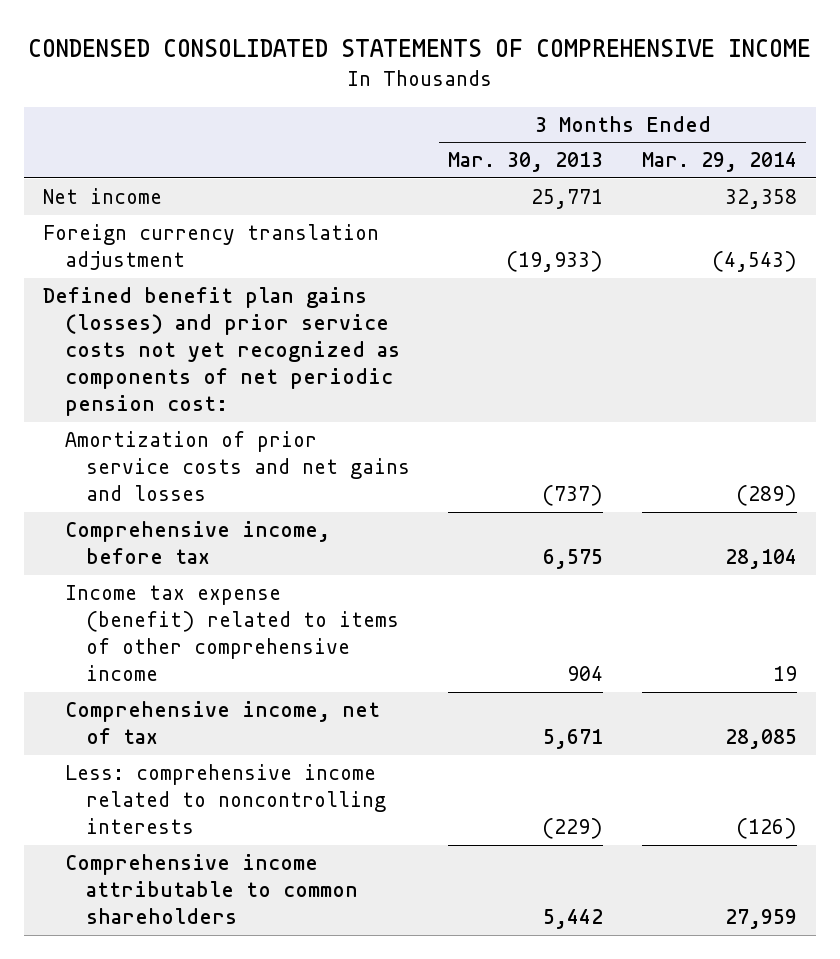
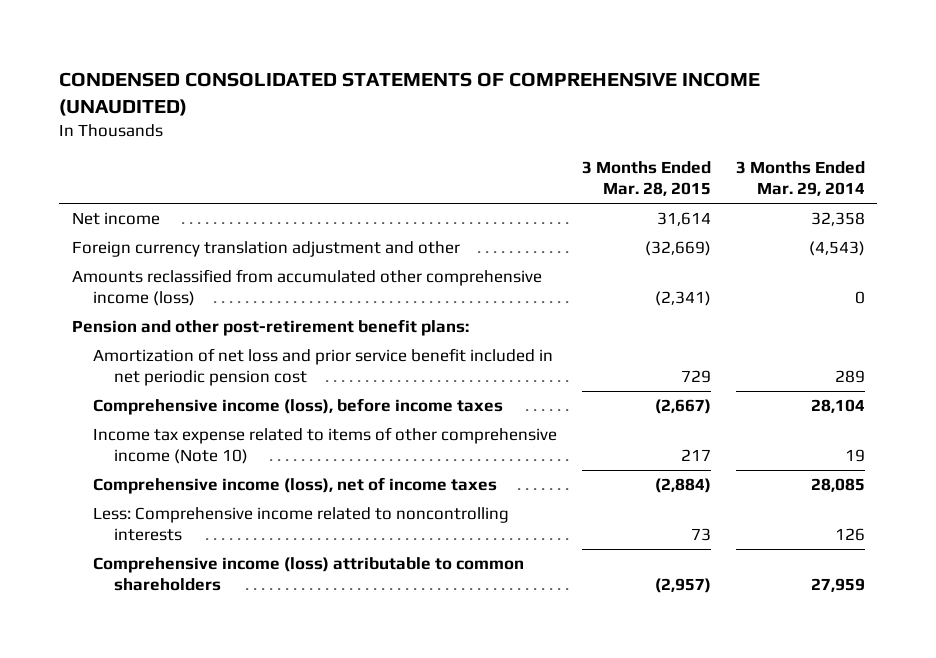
[27,39,811,58] CONDENSED CONSOLIDATED STATEMENTS OF COMPREHENSIVE INCOME -> [59,72,761,116] CONDENSED CONSOLIDATED STATEMENTS OF COMPREHENSIVE INCOME (UNAUDITED)
[448,152,604,173] Mar. 30, 2013 -> none
none -> [581,161,711,197] 3 Months Ended Mar. 28, 2015
[43,224,380,271] Foreign currency translation adjustment -> [71,240,460,257] Foreign currency translation adjustment and other
none -> [71,268,542,307] Amounts reclassified from accumulated other comprehensive income (loss)
[43,287,400,417] Defined benefit plan gains (losses) and prior service costs not yet recognized as components of net periodic pension cost: -> [71,318,469,336] Pension and other post-retirement benefit plans:
[64,431,411,502] Amortization of prior service costs and net gains and losses -> [92,347,553,387] Amortization of net loss and prior service benefit included in net periodic pension cost
[735,485,797,507] (289) -> [834,370,865,384] 289
[64,521,330,565] Comprehensive income, before tax -> [92,397,503,415] Comprehensive income (loss), before income taxes
[64,585,400,682] Income tax expense (benefit) related to items of other comprehensive income -> [92,426,557,465] Income tax expense related to items of other comprehensive income (Note 10)
[64,701,380,745] Comprehensive income, net of tax -> [92,476,497,494] Comprehensive income (loss), net of income taxes
[64,764,387,835] Less: comprehensive income related to noncontrolling interests -> [92,506,509,542] Less: Comprehensive income related to noncontrolling interests
[735,818,797,840] (126) -> [834,528,865,542] 126
[64,854,359,925] Comprehensive income attributable to common shareholders -> [92,556,524,592] Comprehensive income (loss) attributable to common shareholders

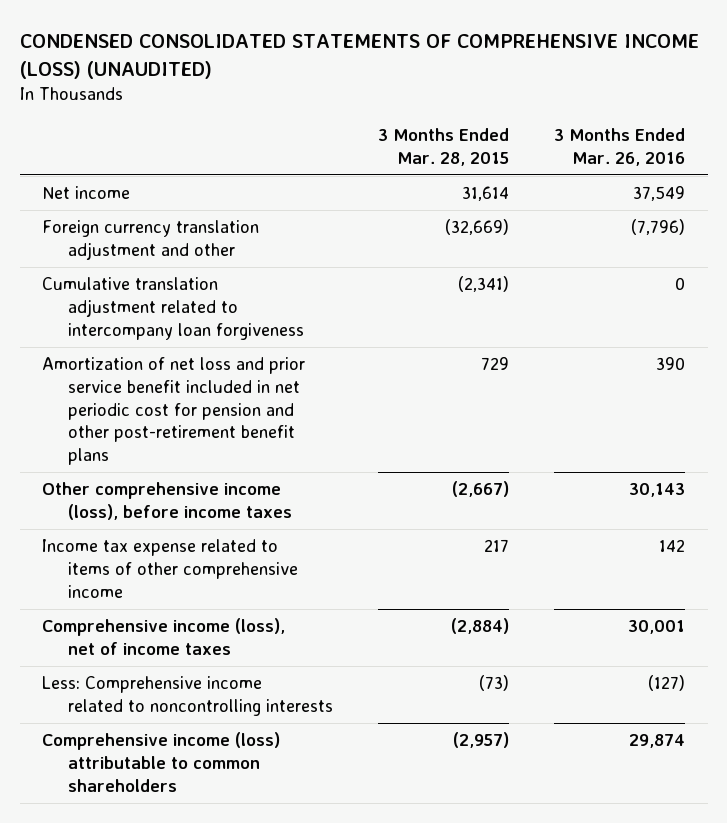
[59,72,761,116] CONDENSED CONSOLIDATED STATEMENTS OF COMPREHENSIVE INCOME (UNAUDITED) -> [19,33,699,79] CONDENSED CONSOLIDATED STATEMENTS OF COMPREHENSIVE INCOME (LOSS) (UNAUDITED)
[735,161,865,197] 3 Months Ended Mar. 29, 2014 -> none
none -> [554,128,686,166] 3 Months Ended Mar. 26, 2016
[71,318,469,336] Pension and other post-retirement benefit plans: -> none
[71,268,542,307] Amounts reclassified from accumulated other comprehensive income (loss) -> [42,277,305,340] Cumulative translation adjustment related to intercompany loan forgiveness
[92,347,553,387] Amortization of net loss and prior service benefit included in net periodic pension cost -> [42,357,306,465] Amortization of net loss and prior service benefit included in net periodic cost for pension and other post-retirement benefit plans
[92,397,503,415] Comprehensive income (loss), before income taxes -> [42,482,293,520] Other comprehensive income (loss), before income taxes
[92,426,557,465] Income tax expense related to items of other comprehensive income (Note 10) -> [42,539,299,598] Income tax expense related to items of other comprehensive income
[690,528,711,542] 73 -> [479,675,510,692] (73)

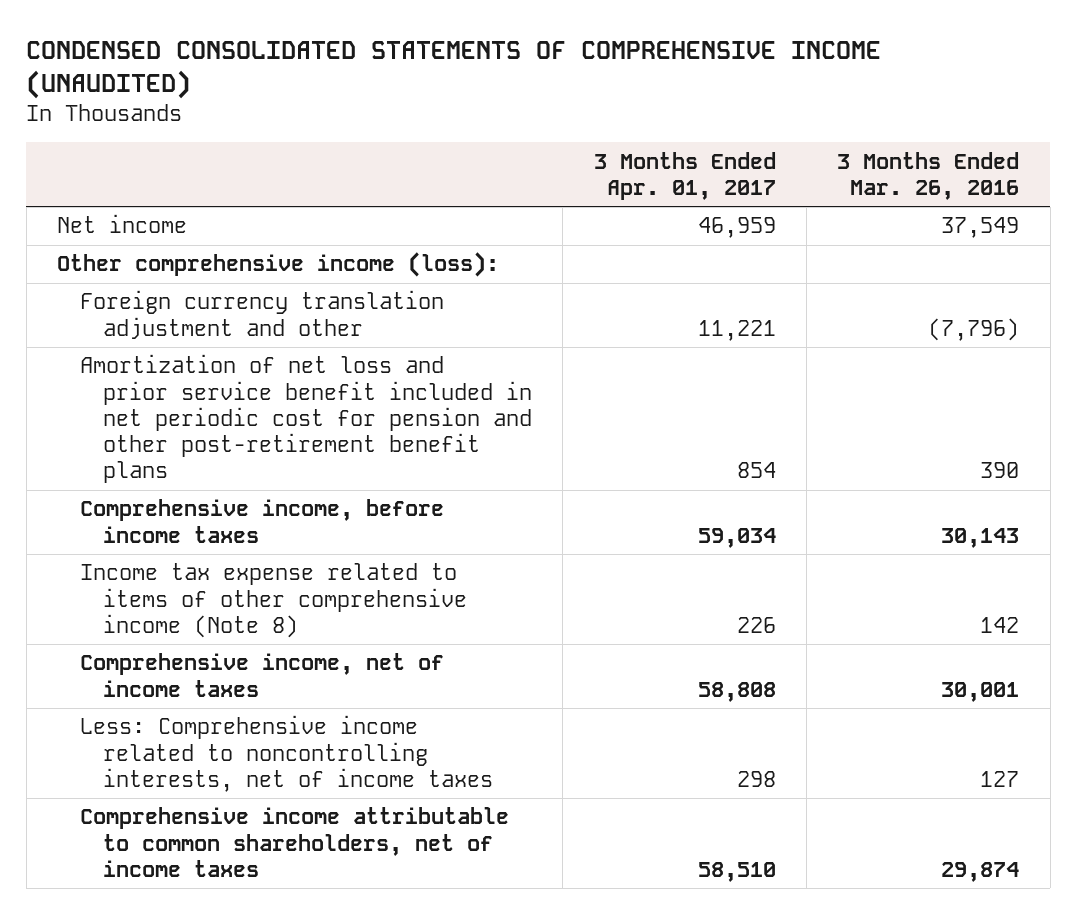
[19,33,699,79] CONDENSED CONSOLIDATED STATEMENTS OF COMPREHENSIVE INCOME (LOSS) (UNAUDITED) -> [26,41,882,100] CONDENSED CONSOLIDATED STATEMENTS OF COMPREHENSIVE INCOME (UNAUDITED)
[378,128,510,166] 3 Months Ended Mar. 28, 2015 -> none
none -> [593,151,776,201] 3 Months Ended Apr. 01, 2017
none -> [57,252,500,278] Other comprehensive income (loss):
[42,277,305,340] Cumulative translation adjustment related to intercompany loan forgiveness -> none
[42,482,293,520] Other comprehensive income (loss), before income taxes -> [80,499,445,543] Comprehensive income, before income taxes
[42,539,299,598] Income tax expense related to items of other comprehensive income -> [80,563,467,638] Income tax expense related to items of other comprehensive income (Note 8)
[42,618,286,655] Comprehensive income (loss), net of income taxes -> [80,653,445,697] Comprehensive income, net of income taxes
[42,676,334,716] Less: Comprehensive income related to noncontrolling interests -> [80,715,493,792] Less: Comprehensive income related to noncontrolling interests, net of income taxes
[648,675,686,692] (127) -> [980,770,1020,787] 127
[42,732,281,792] Comprehensive income (loss) attributable to common shareholders -> [80,807,510,877] Comprehensive income attributable to common shareholders, net of income taxes

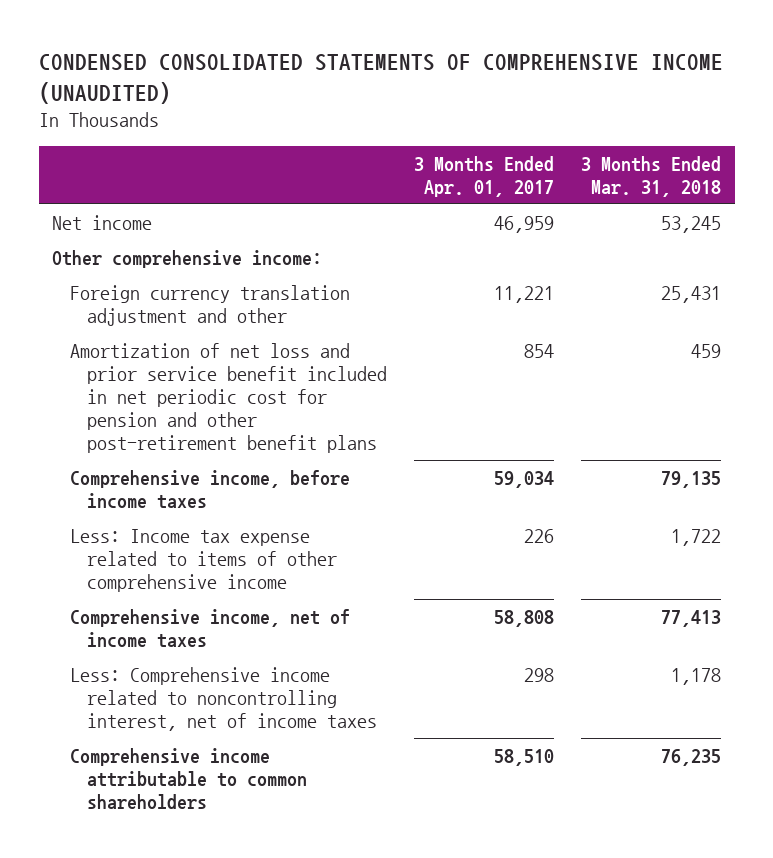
[837,151,1020,201] 3 Months Ended Mar. 26, 2016 -> none
none -> [581,155,722,197] 3 Months Ended Mar. 31, 2018
[57,252,500,278] Other comprehensive income (loss): -> [52,249,323,268] Other comprehensive income:
[80,563,467,638] Income tax expense related to items of other comprehensive income (Note 8) -> [69,528,338,592] Less: Income tax expense related to items of other comprehensive income
[80,715,493,792] Less: Comprehensive income related to noncontrolling interests, net of income taxes -> [69,666,378,731] Less: Comprehensive income related to noncontrolling interest, net of income taxes
[80,807,510,877] Comprehensive income attributable to common shareholders, net of income taxes -> [69,747,308,809] Comprehensive income attributable to common shareholders

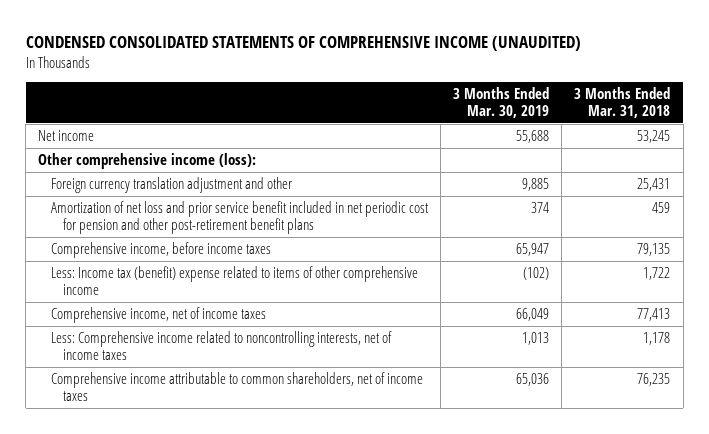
[414,155,555,197] 3 Months Ended Apr. 01, 2017 -> none
none -> [453,87,550,118] 3 Months Ended Mar. 30, 2019
[52,249,323,268] Other comprehensive income: -> [38,153,257,170] Other comprehensive income (loss):
[69,528,338,592] Less: Income tax expense related to items of other comprehensive income -> [50,266,418,295] Less: Income tax (benefit) expense related to items of other comprehensive income
[69,666,378,731] Less: Comprehensive income related to noncontrolling interest, net of income taxes -> [50,331,392,360] Less: Comprehensive income related to noncontrolling interests, net of income taxes
[69,747,308,809] Comprehensive income attributable to common shareholders -> [50,372,423,401] Comprehensive income attributable to common shareholders, net of income taxes

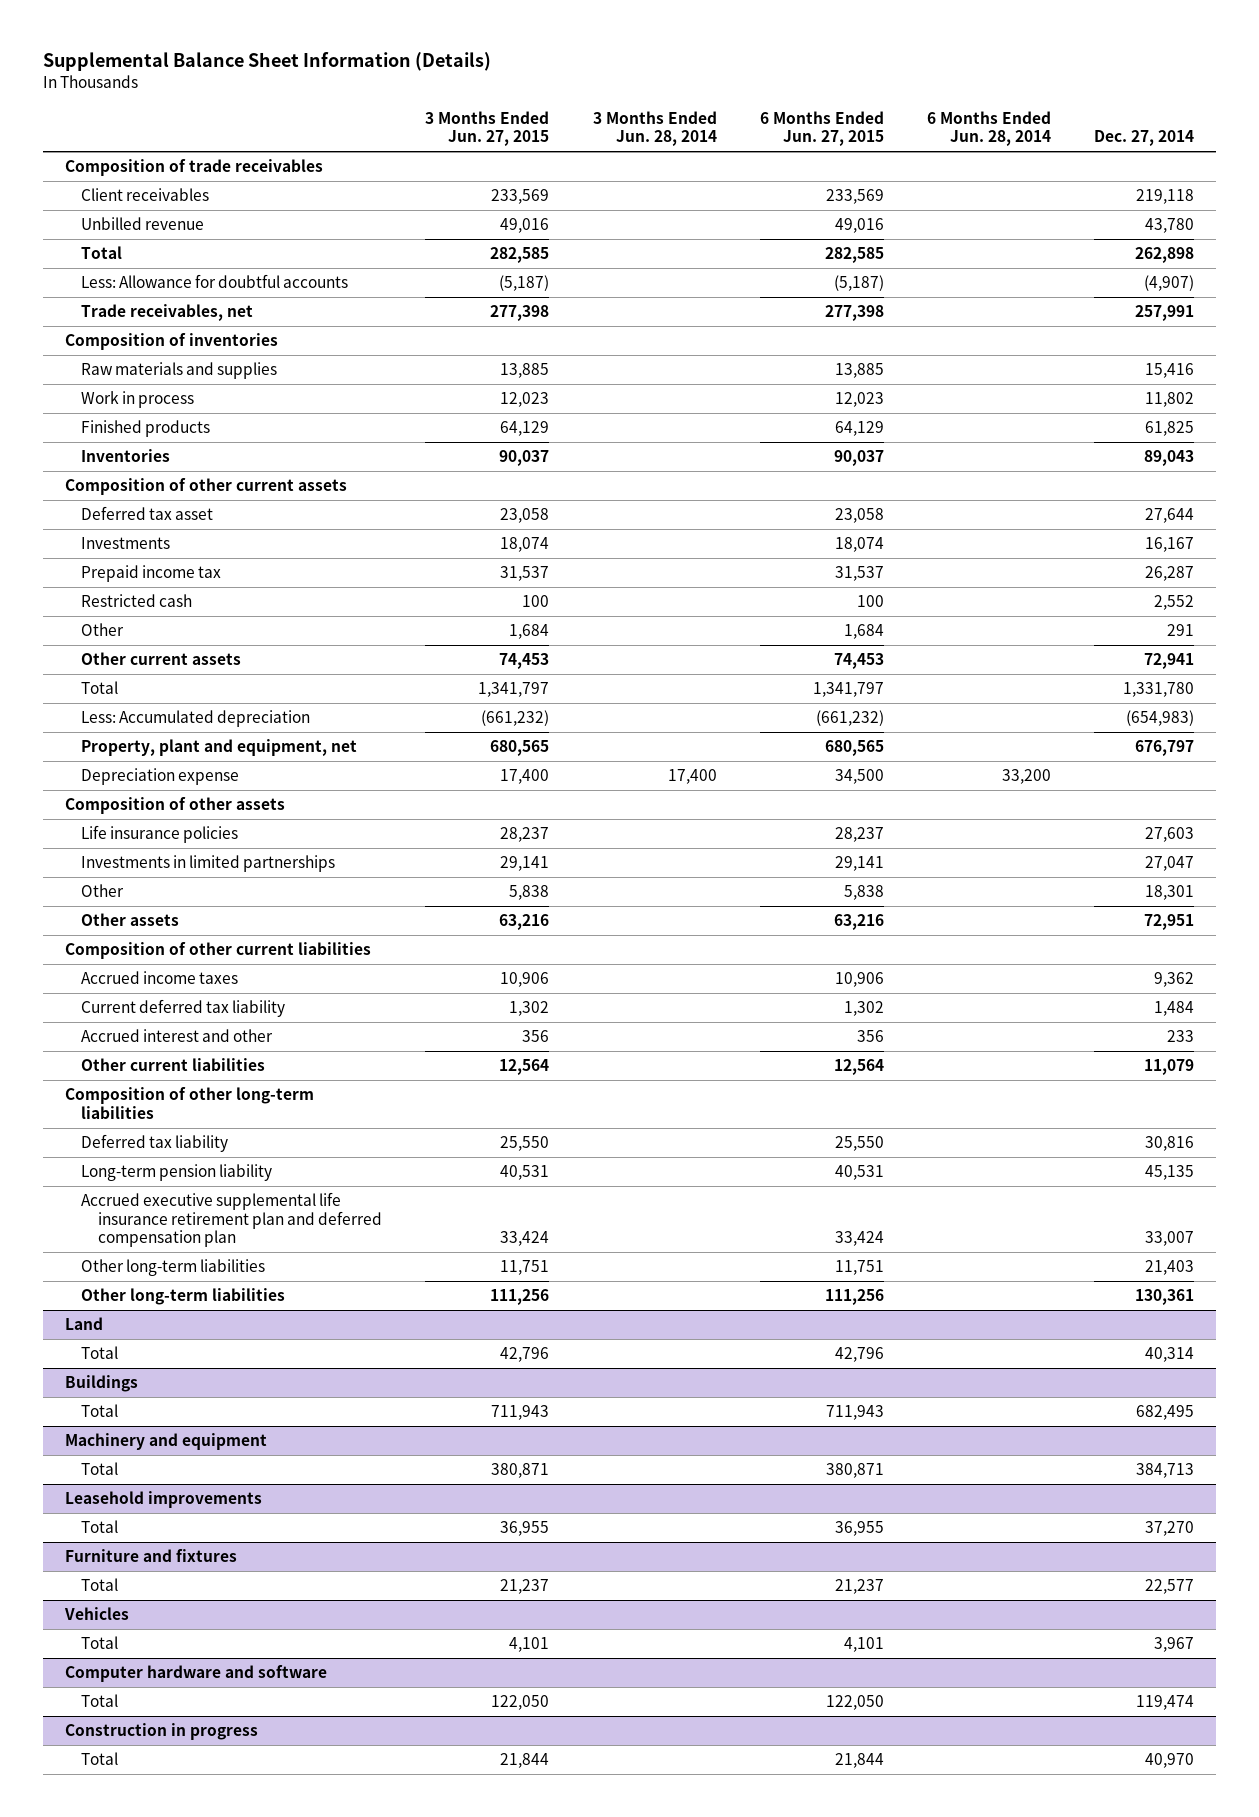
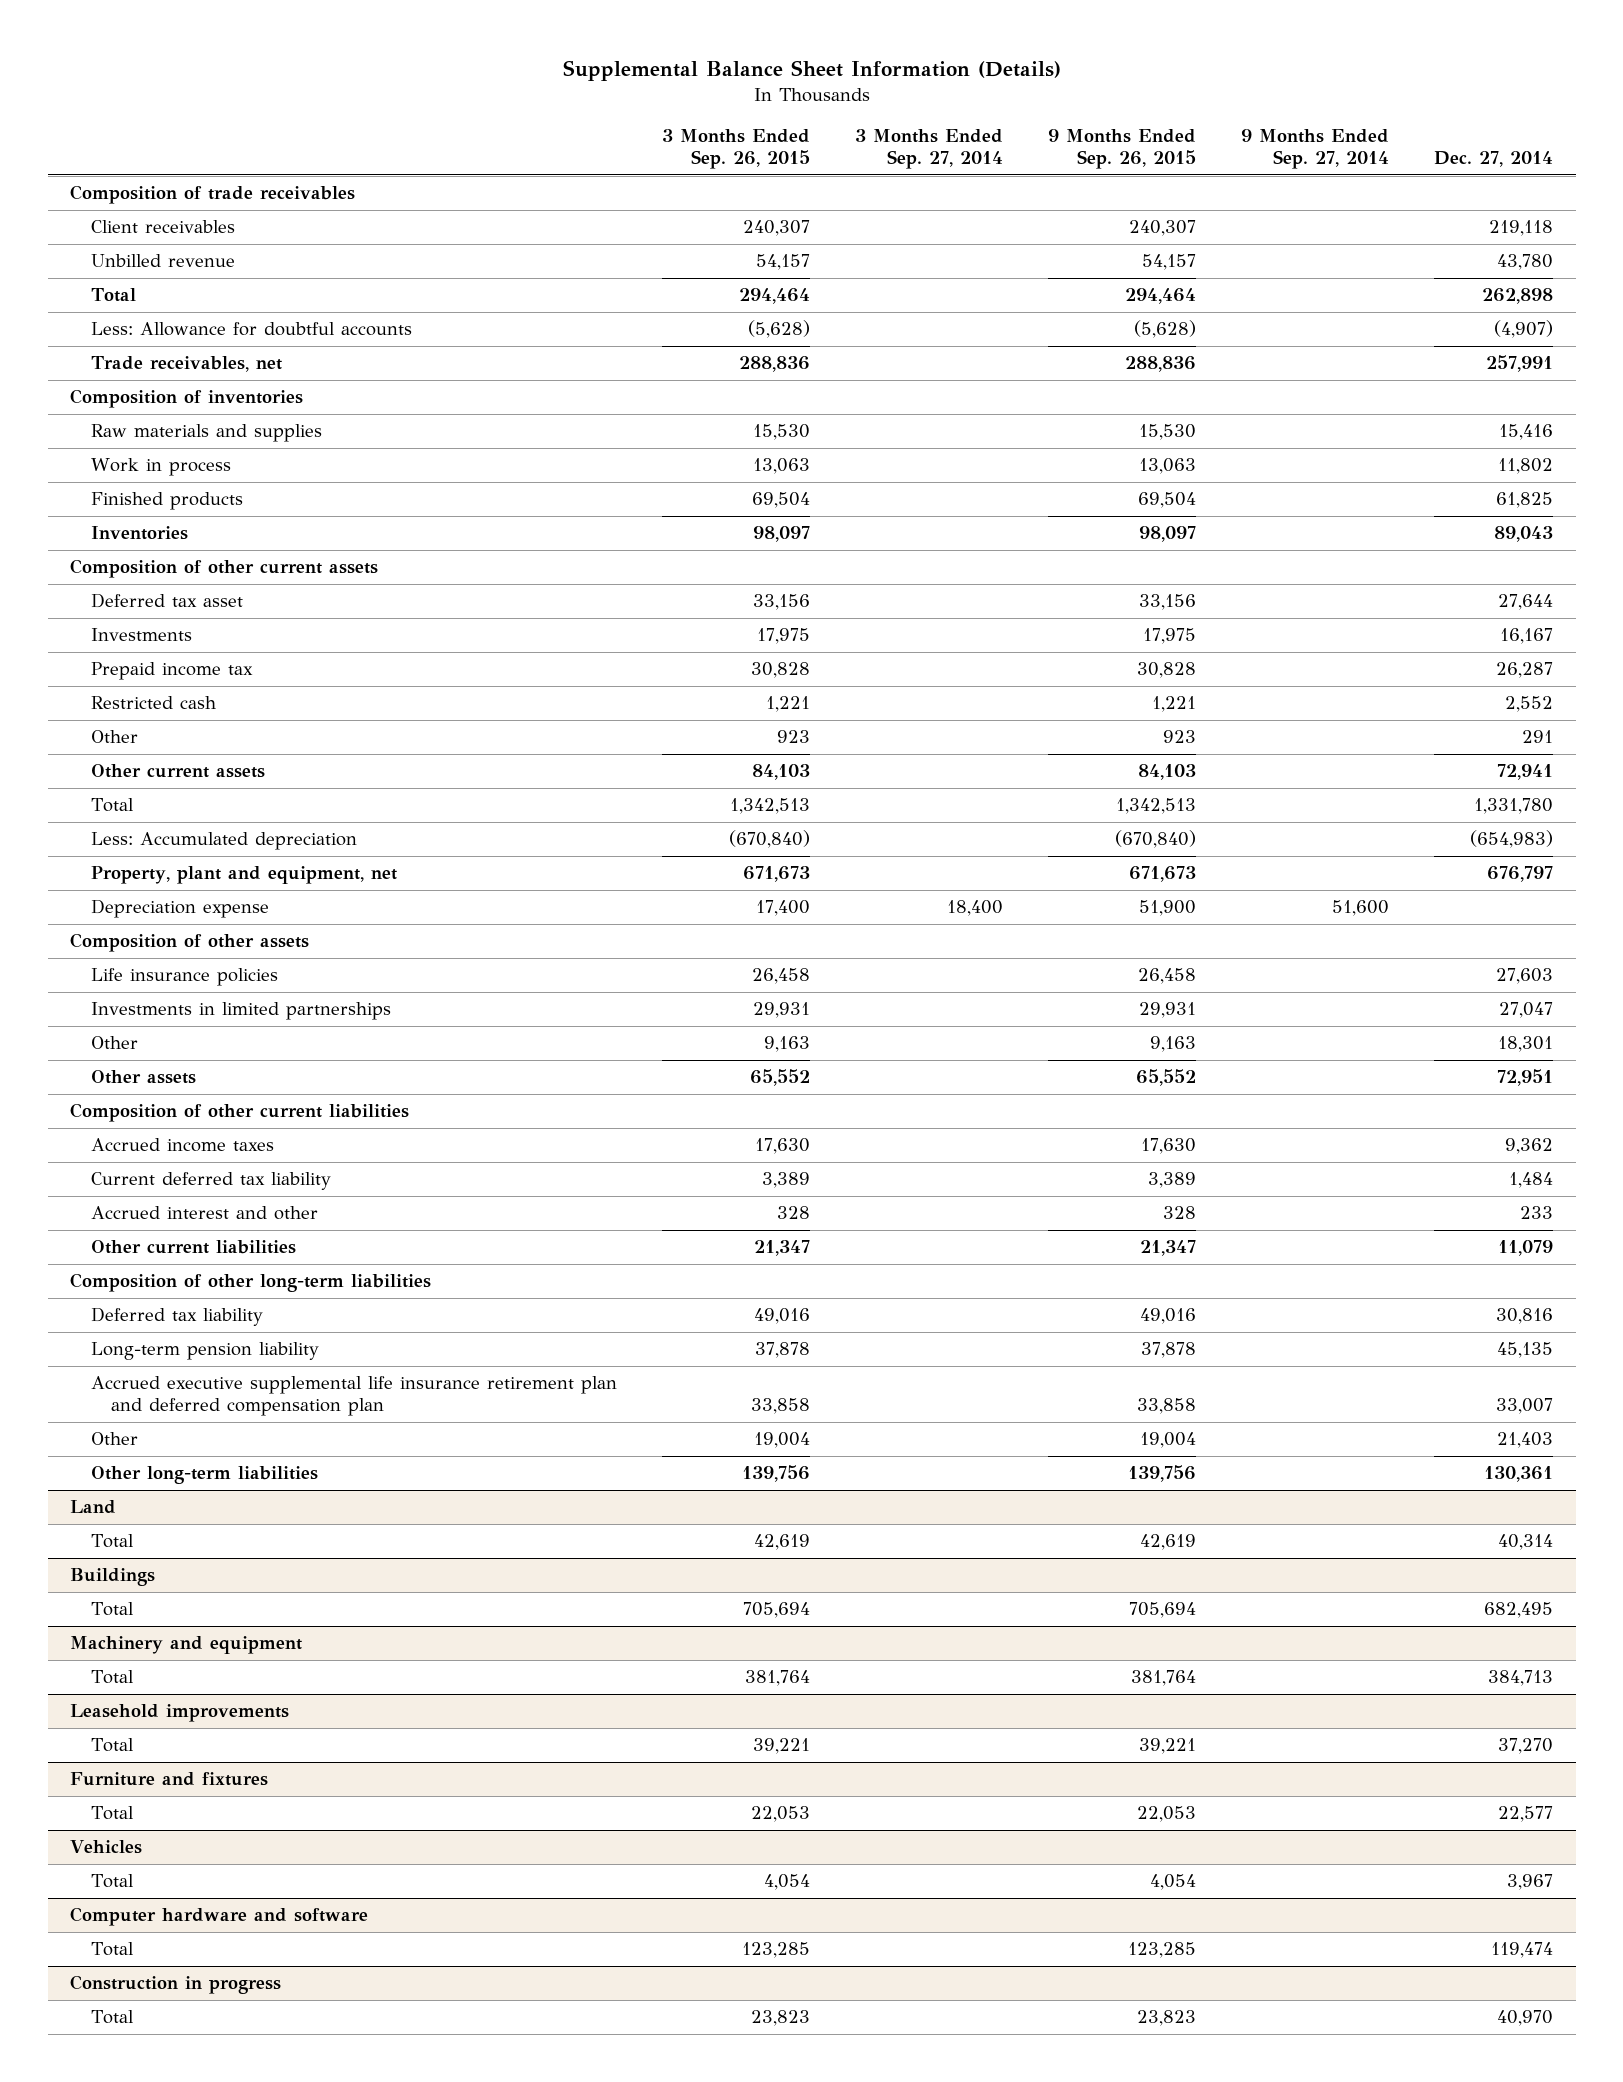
[425,110,550,147] 3 Months Ended Jun. 27, 2015 -> none
[592,110,717,147] 3 Months Ended Jun. 28, 2014 -> none
[759,110,884,147] 6 Months Ended Jun. 27, 2015 -> none
[927,110,1052,147] 6 Months Ended Jun. 28, 2014 -> none
none -> [661,129,810,169] 3 Months Ended Sep. 26, 2015
none -> [854,129,1003,169] 3 Months Ended Sep. 27, 2014
none -> [1048,129,1197,169] 9 Months Ended Sep. 26, 2015
none -> [1241,129,1390,169] 9 Months Ended Sep. 27, 2014
[81,1259,266,1277] Other long-term liabilities -> [90,1432,138,1446] Other

